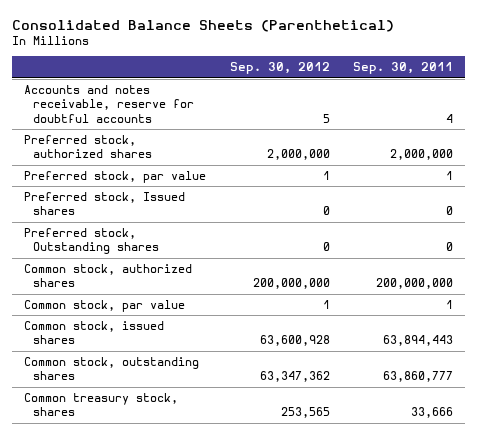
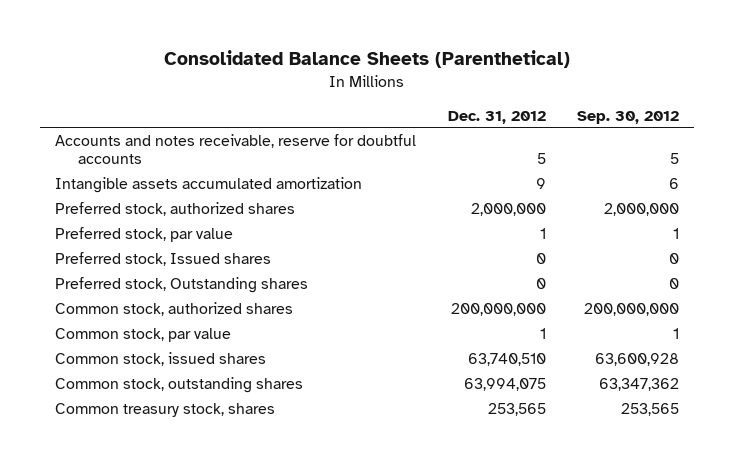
[353,62,454,75] Sep. 30, 2011 -> none
none -> [447,110,546,124] Dec. 31, 2012
none -> [55,176,363,193] Intangible assets accumulated amortization

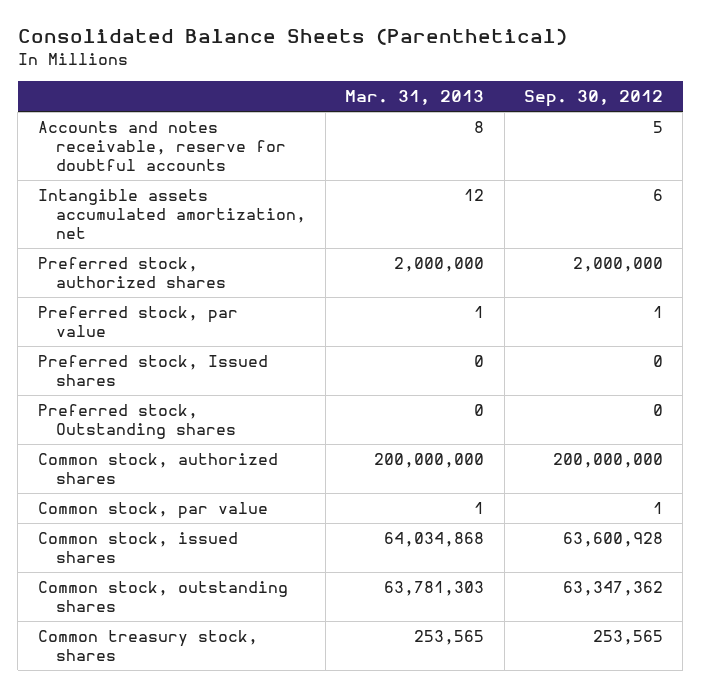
[447,110,546,124] Dec. 31, 2012 -> none
none -> [345,89,485,105] Mar. 31, 2013
[55,176,363,193] Intangible assets accumulated amortization -> [37,189,306,239] Intangible assets accumulated amortization, net

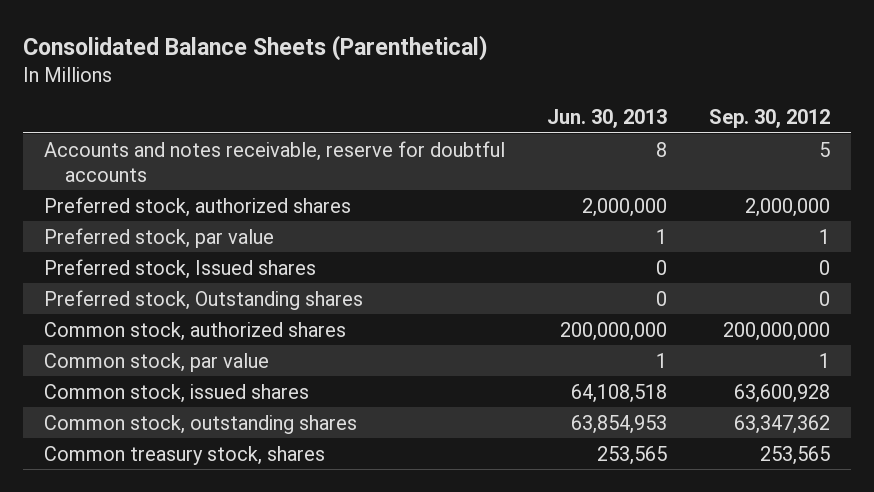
[345,89,485,105] Mar. 31, 2013 -> none
none -> [547,109,668,129] Jun. 30, 2013
[37,189,306,239] Intangible assets accumulated amortization, net -> none

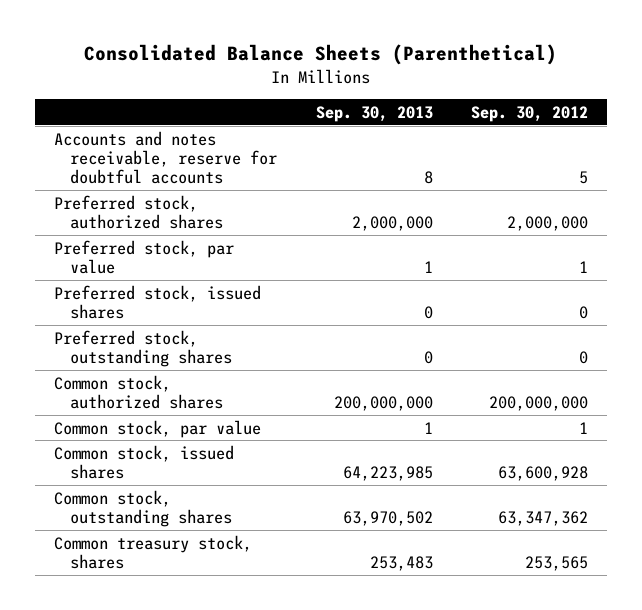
[547,109,668,129] Jun. 30, 2013 -> none
none -> [315,105,433,122] Sep. 30, 2013
[44,258,317,279] Preferred stock, Issued shares -> [53,284,261,319] Preferred stock, issued shares
[44,289,364,310] Preferred stock, Outstanding shares -> [53,329,233,367] Preferred stock, outstanding shares

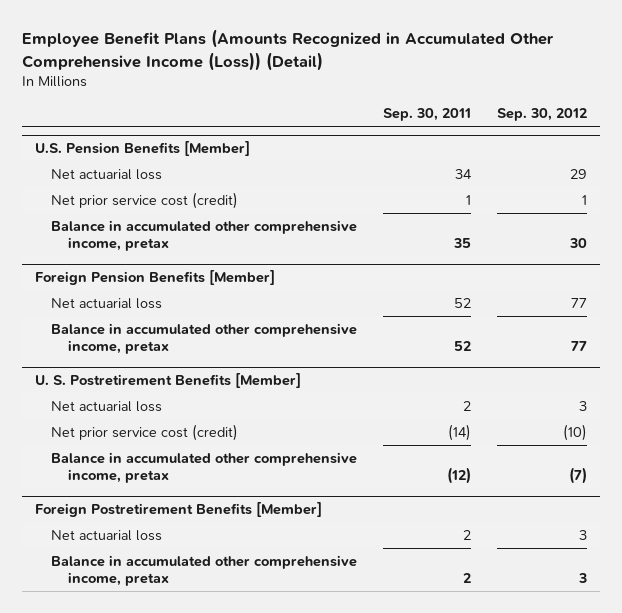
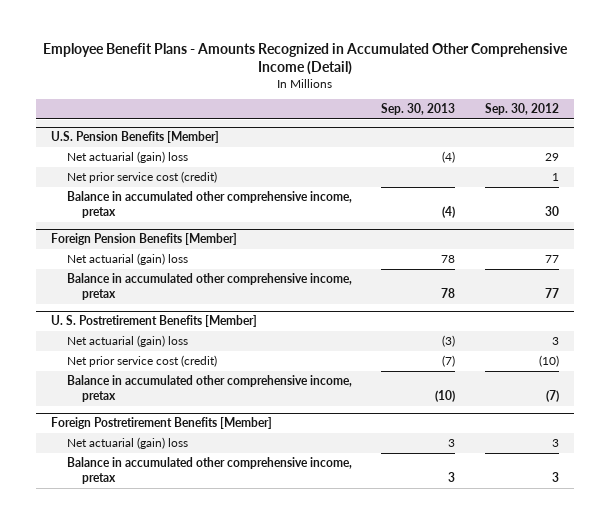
[21,29,554,71] Employee Benefit Plans (Amounts Recognized in Accumulated Other Comprehensive Income (Loss)) (Detail) -> [43,43,569,76] Employee Benefit Plans - Amounts Recognized in Accumulated Other Comprehensive Income (Detail)
[383,108,472,122] Sep. 30, 2011 -> none
none -> [381,103,456,116] Sep. 30, 2013
[51,168,163,180] Net actuarial loss -> [66,151,188,164] Net actuarial (gain) loss
[51,297,163,309] Net actuarial loss -> [66,253,188,266] Net actuarial (gain) loss
[51,400,163,412] Net actuarial loss -> [66,335,188,348] Net actuarial (gain) loss
[51,529,163,541] Net actuarial loss -> [66,437,188,450] Net actuarial (gain) loss

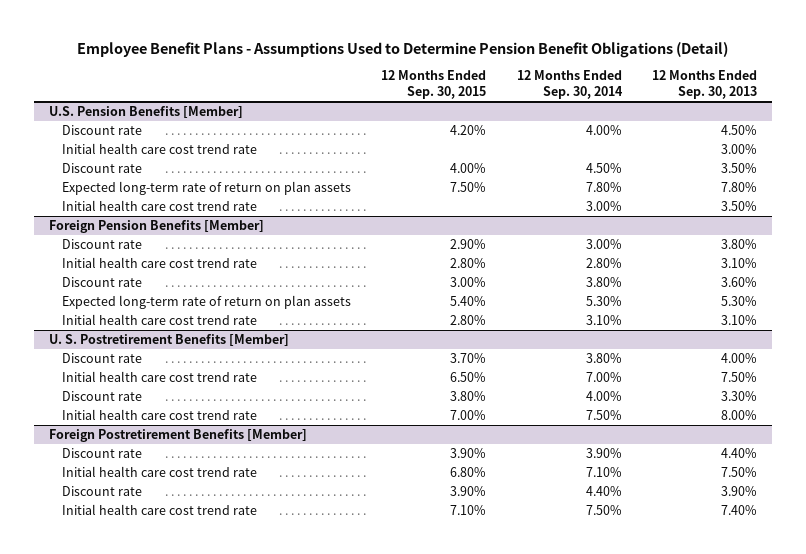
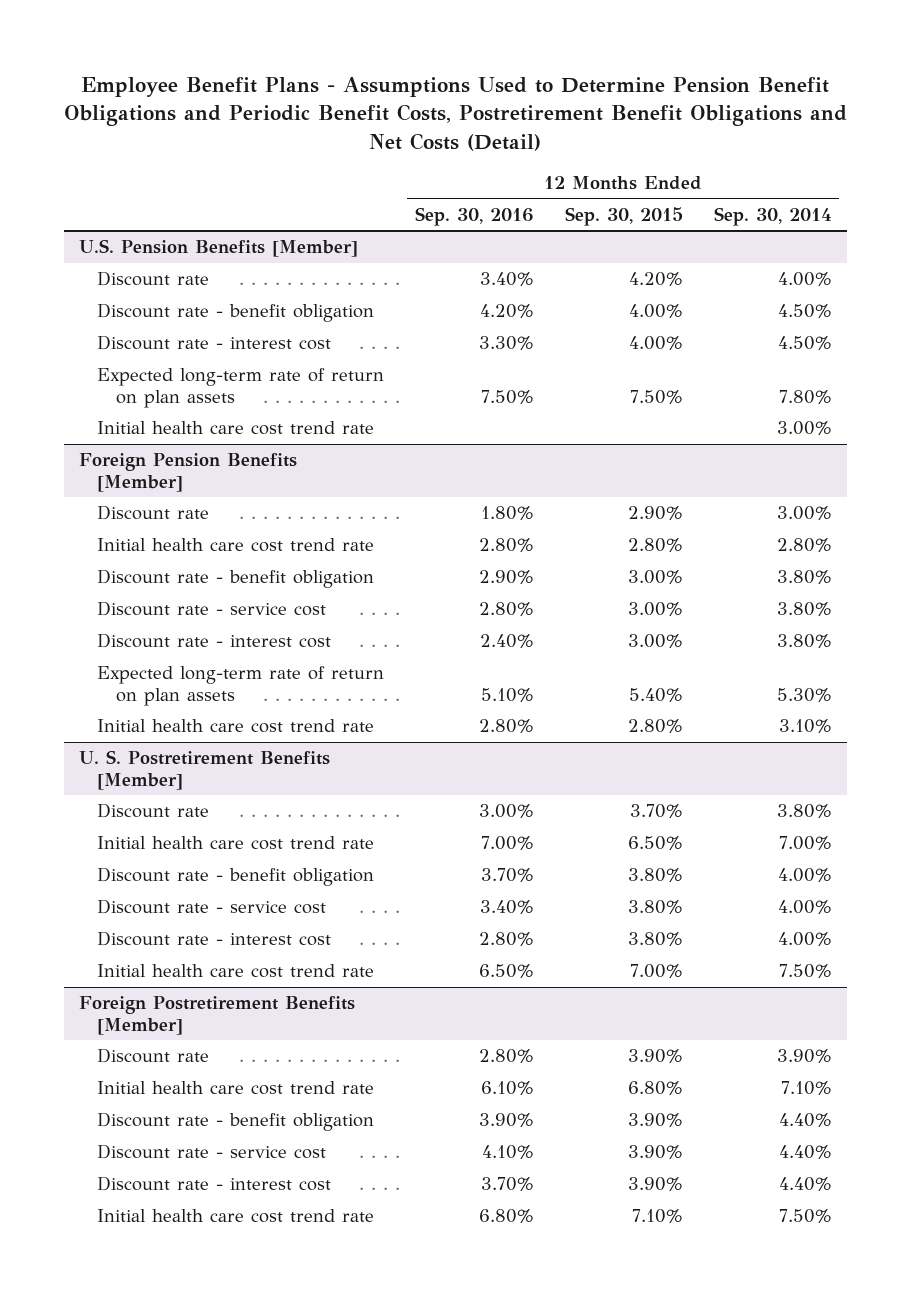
[77,41,729,58] Employee Benefit Plans - Assumptions Used to Determine Pension Benefit Obligations (Detail) -> [64,77,848,151] Employee Benefit Plans - Assumptions Used to Determine Pension Benefit Obligations and Periodic Benefit Costs, Postretirement Benefit Obligations and Net Costs (Detail)
[651,70,757,100] 12 Months Ended Sep. 30, 2013 -> none
none -> [415,206,535,226] Sep. 30, 2016
[62,143,258,155] Initial health care cost trend rate -> none
[62,163,143,174] Discount rate -> [97,303,375,323] Discount rate - benefit obligation
none -> [97,335,332,351] Discount rate - interest cost
[62,277,143,288] Discount rate -> [97,569,375,589] Discount rate - benefit obligation
none -> [97,601,327,617] Discount rate - service cost
none -> [97,633,332,649] Discount rate - interest cost
[62,391,143,402] Discount rate -> [97,867,375,887] Discount rate - benefit obligation
none -> [97,899,327,915] Discount rate - service cost
none -> [97,931,332,947] Discount rate - interest cost
[62,486,143,497] Discount rate -> [97,1112,375,1132] Discount rate - benefit obligation
none -> [97,1144,327,1160] Discount rate - service cost
none -> [97,1176,332,1192] Discount rate - interest cost

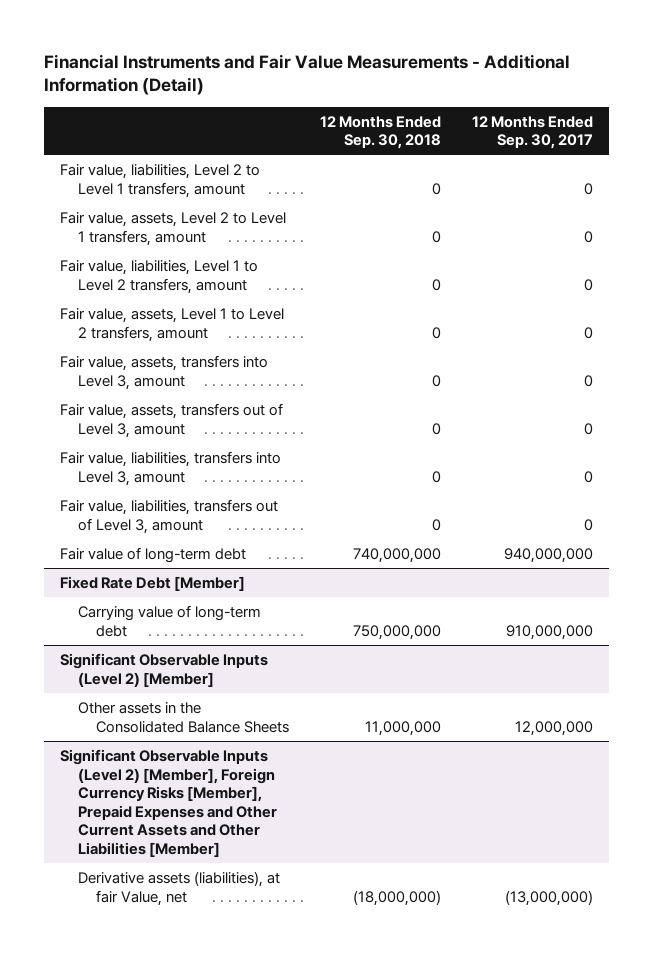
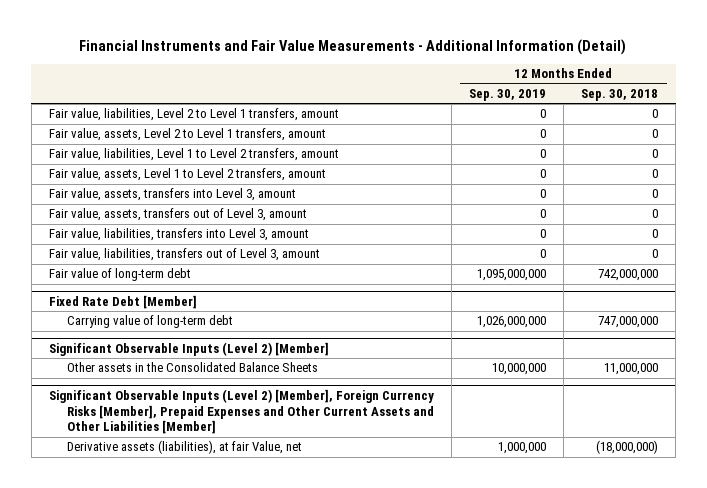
[471,115,593,150] 12 Months Ended Sep. 30, 2017 -> none
none -> [468,88,546,101] Sep. 30, 2019
[352,548,441,564] 740,000,000 -> [597,269,658,282] 742,000,000
[352,624,441,640] 750,000,000 -> [597,316,658,329] 747,000,000

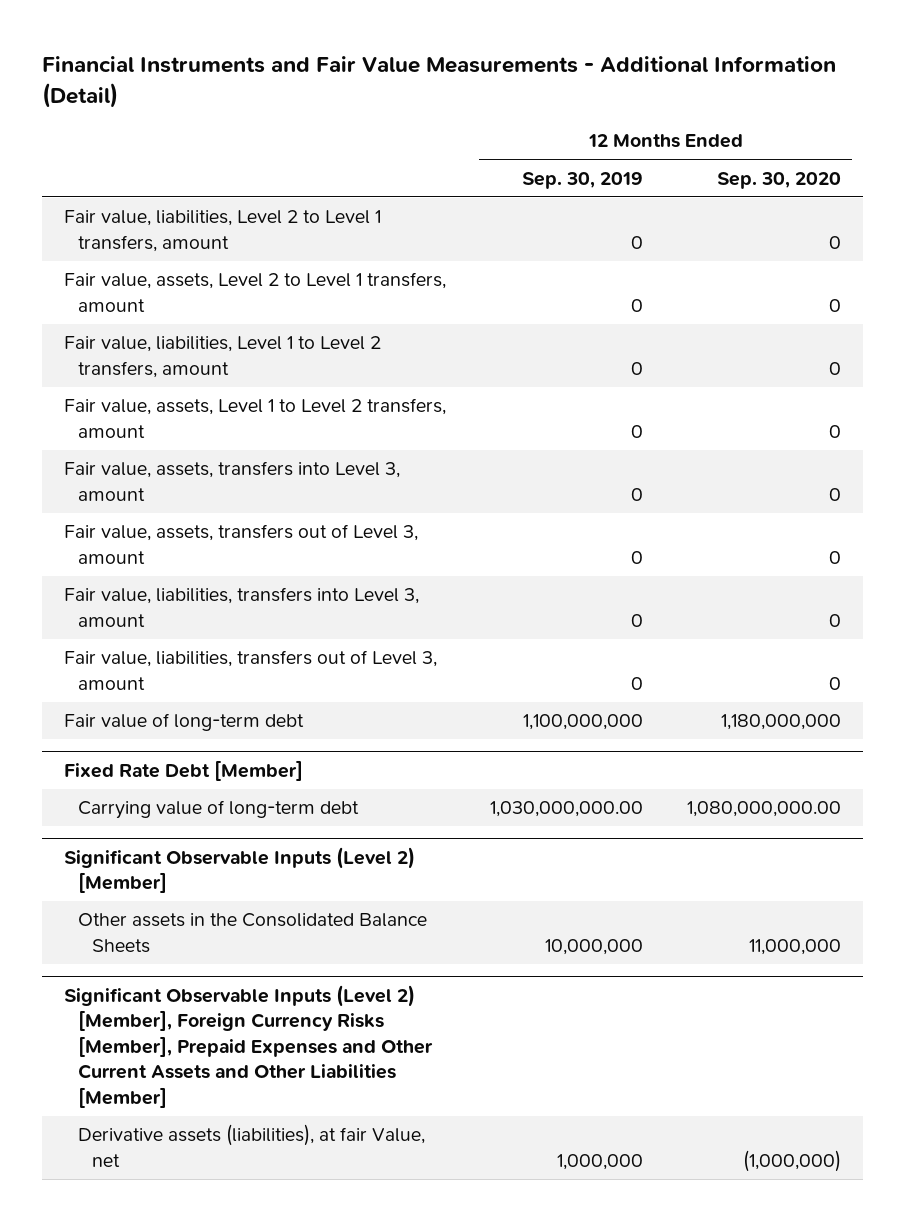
[580,88,658,101] Sep. 30, 2018 -> none
none -> [717,171,842,189] Sep. 30, 2020
[476,269,546,282] 1,095,000,000 -> [523,714,644,731] 1,100,000,000
[476,316,546,329] 1,026,000,000 -> [490,801,644,818] 1,030,000,000.00

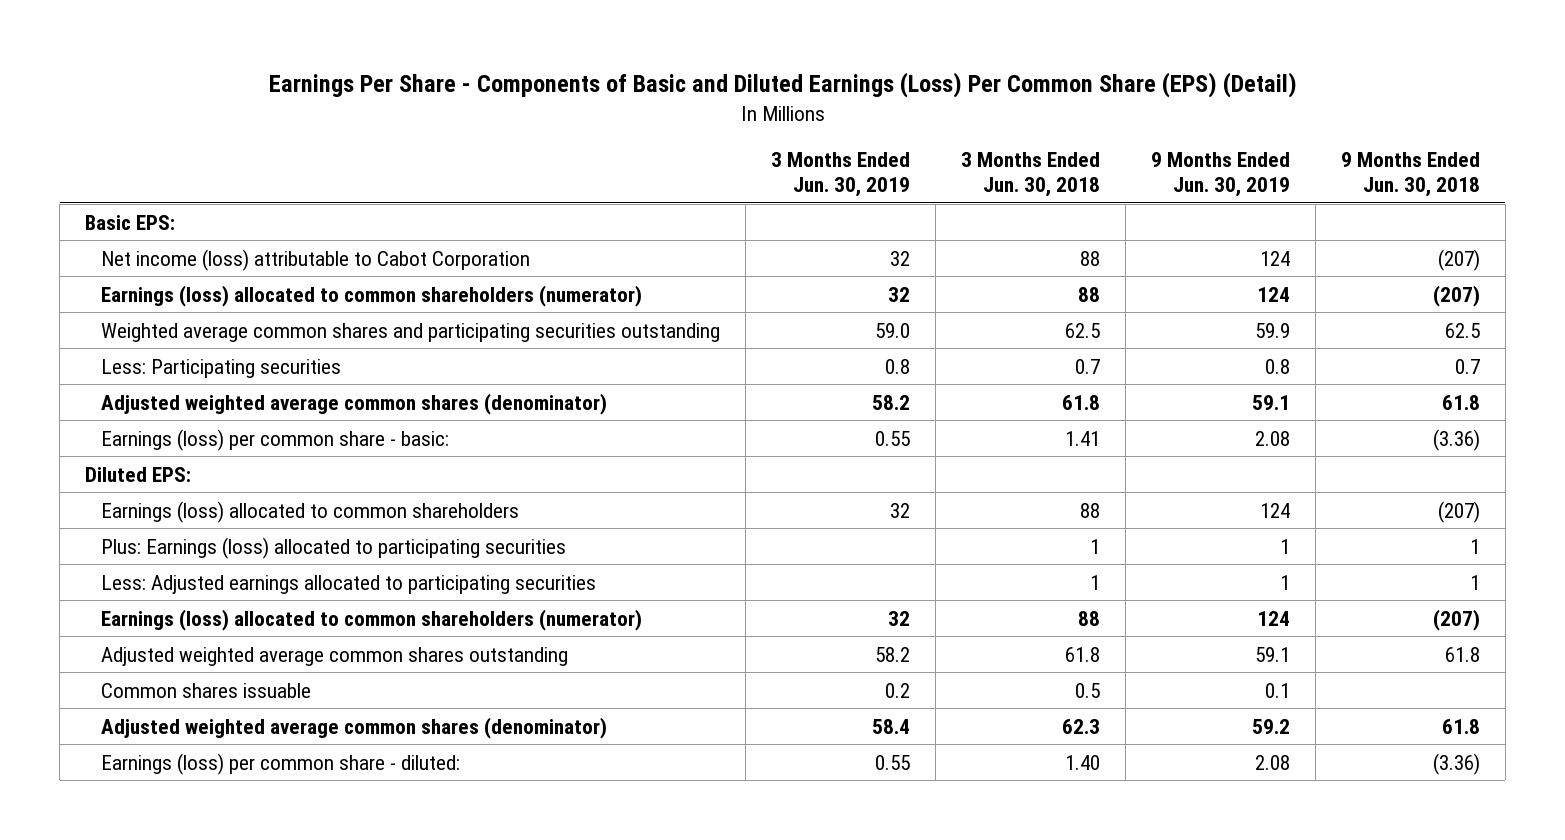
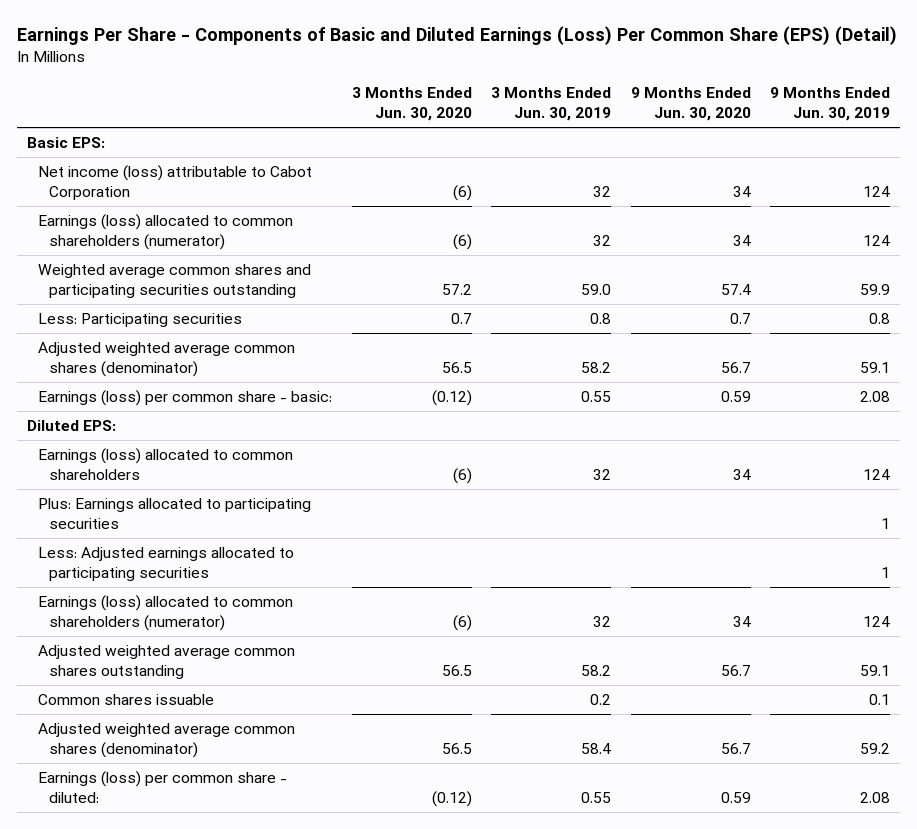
[960,152,1100,198] 3 Months Ended Jun. 30, 2018 -> none
[1340,152,1480,198] 9 Months Ended Jun. 30, 2018 -> none
none -> [351,87,472,121] 3 Months Ended Jun. 30, 2020
none -> [630,87,751,121] 9 Months Ended Jun. 30, 2020
[101,536,567,559] Plus: Earnings (loss) allocated to participating securities -> [37,498,311,529] Plus: Earnings allocated to participating securities

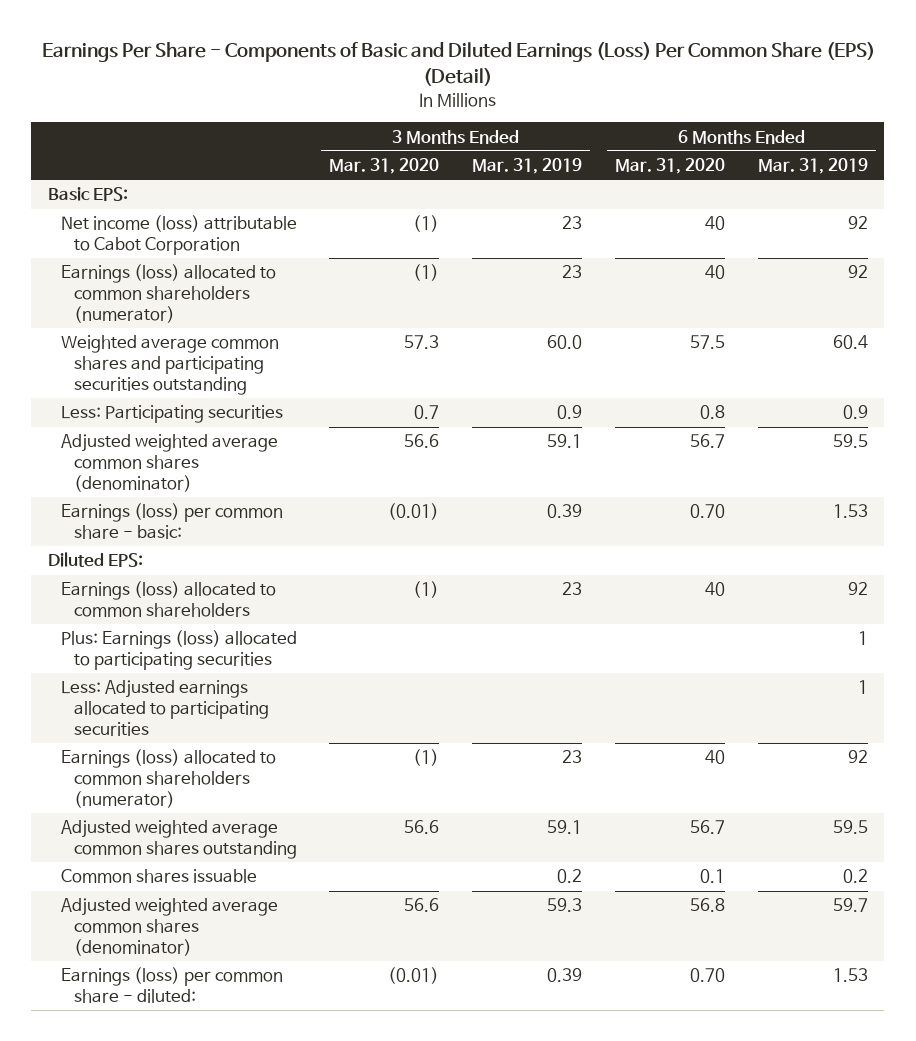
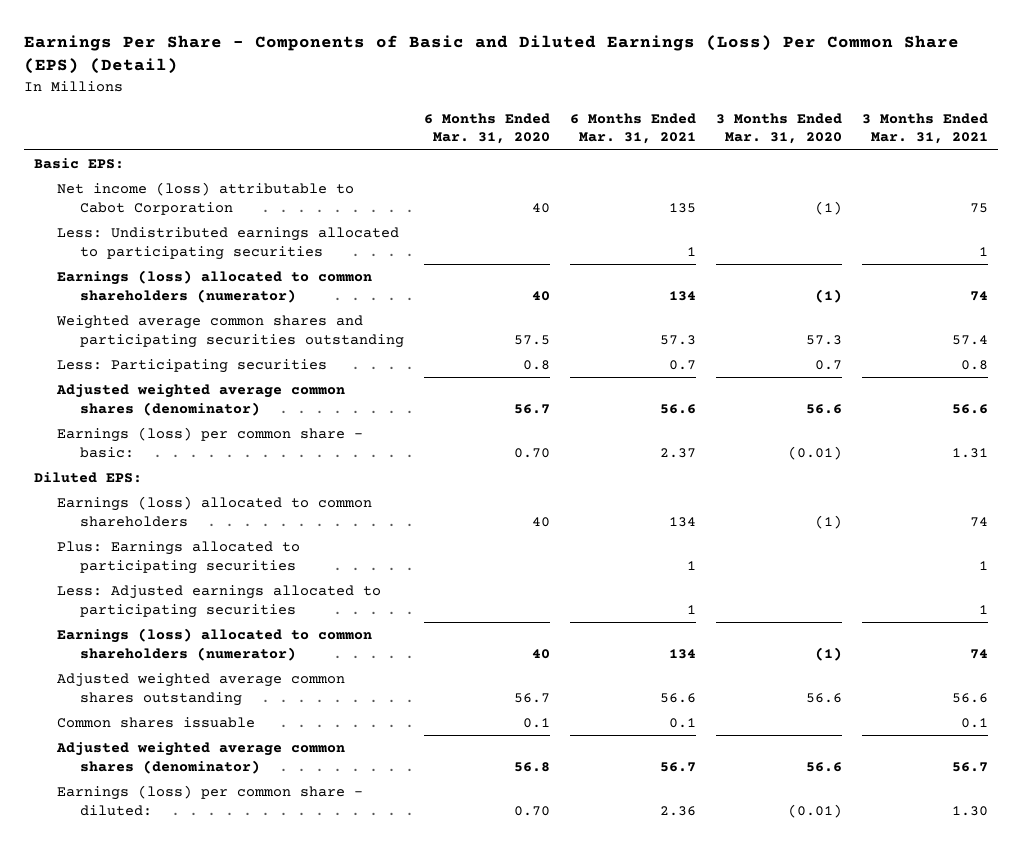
[472,158,583,175] Mar. 31, 2019 -> none
[757,158,868,175] Mar. 31, 2019 -> none
none -> [570,112,697,145] 6 Months Ended Mar. 31, 2021
none -> [862,112,989,145] 3 Months Ended Mar. 31, 2021
none -> [57,226,400,260] Less: Undistributed earnings allocated to participating securities
[60,630,297,671] Plus: Earnings (loss) allocated to participating securities -> [57,540,301,574] Plus: Earnings allocated to participating securities

